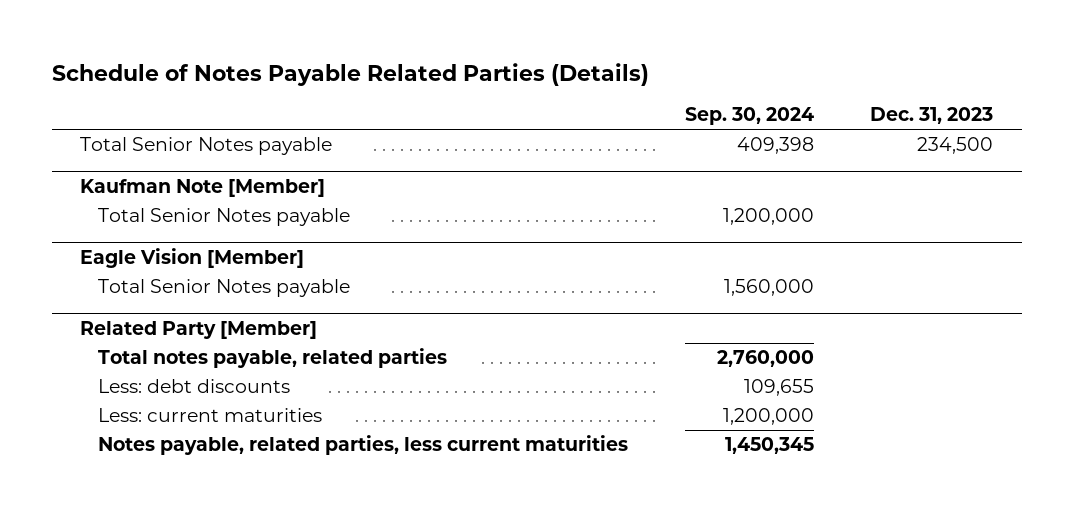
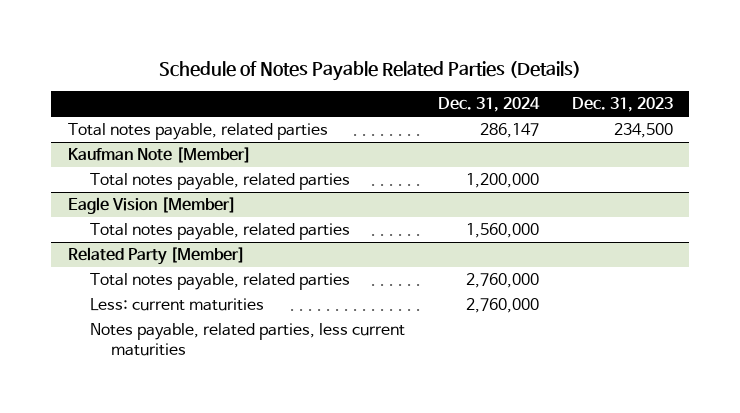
[684,107,814,126] Sep. 30, 2024 -> none
none -> [437,97,540,113] Dec. 31, 2024
[79,137,332,156] Total Senior Notes payable -> [67,123,328,141] Total notes payable, related parties
[97,208,350,227] Total Senior Notes payable -> [89,173,350,191] Total notes payable, related parties
[97,279,350,298] Total Senior Notes payable -> [89,223,350,241] Total notes payable, related parties
[97,379,290,394] Less: debt discounts -> none

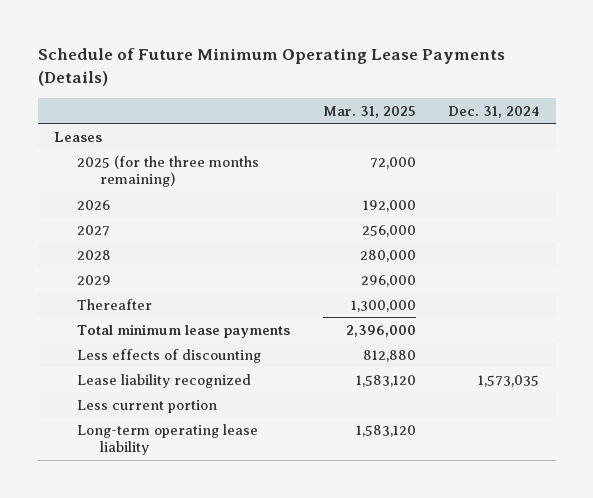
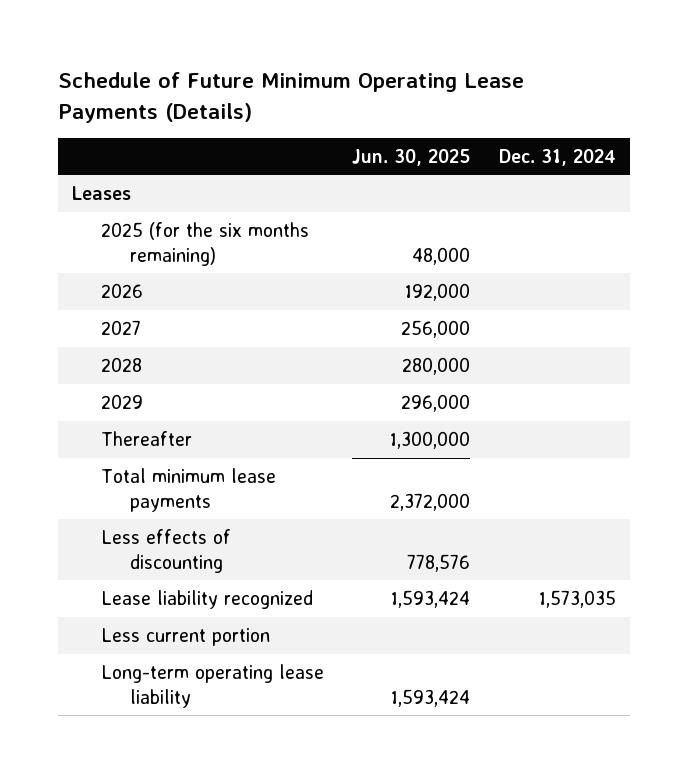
[322,105,416,118] Mar. 31, 2025 -> none
none -> [352,148,471,166] Jun. 30, 2025
[76,154,259,188] 2025 (for the three months remaining) -> [101,221,310,266] 2025 (for the six months remaining)

